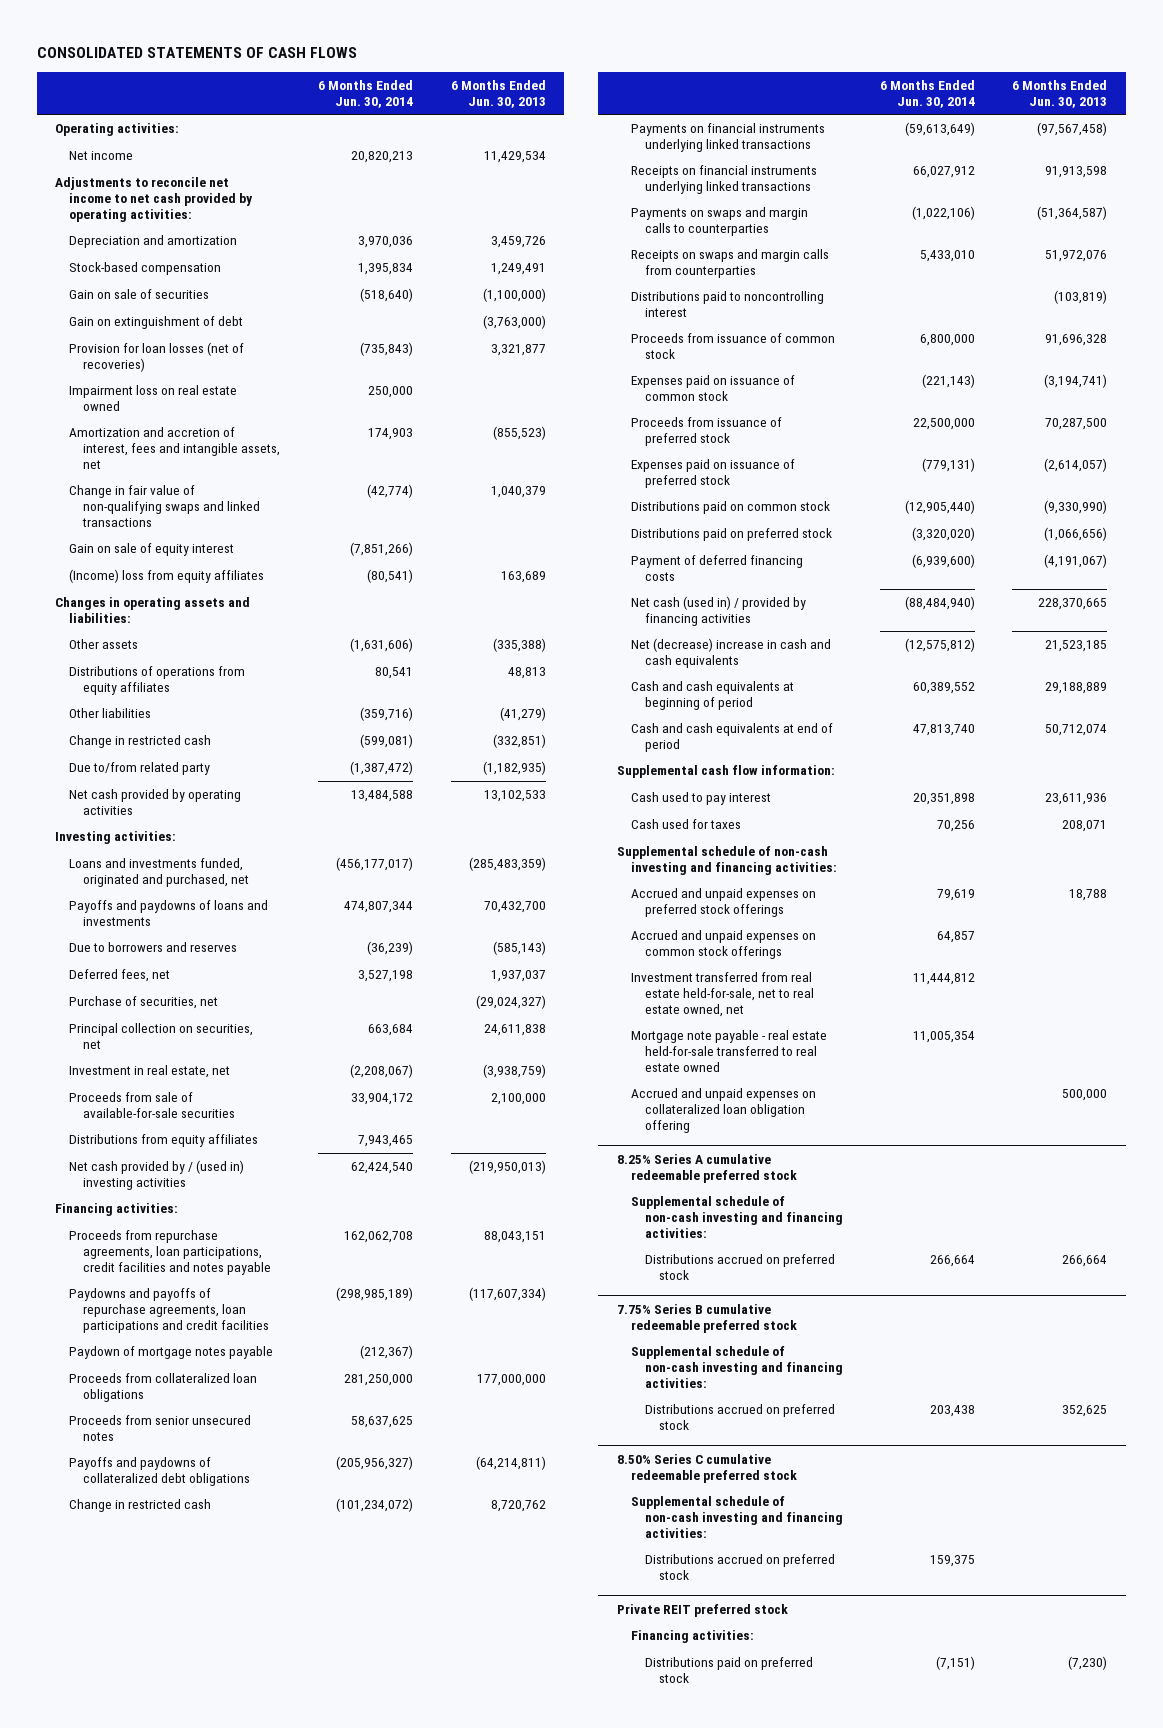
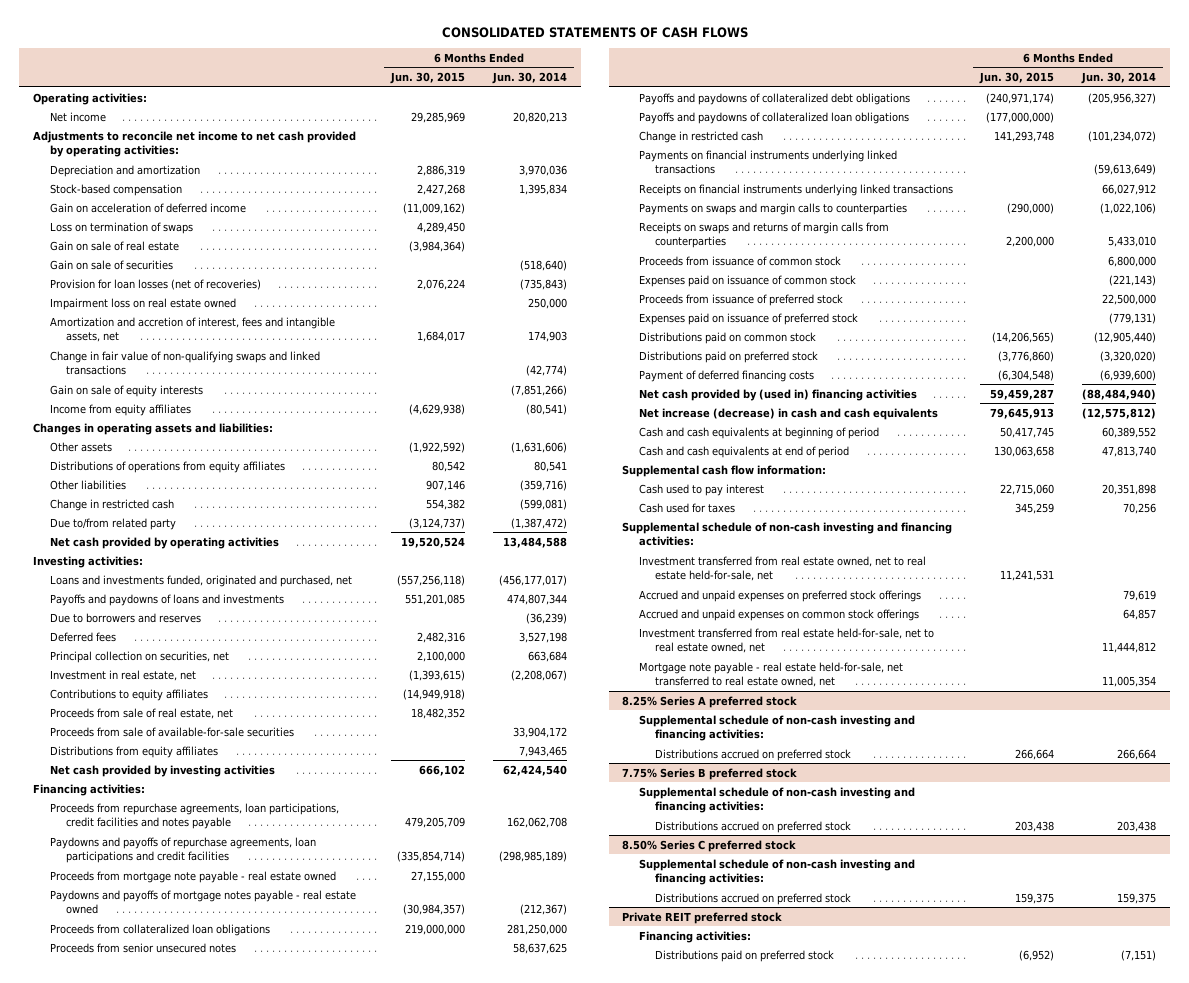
[450,79,546,108] 6 Months Ended Jun. 30, 2013 -> none
none -> [390,72,466,85] Jun. 30, 2015
none -> [49,202,246,213] Gain on acceleration of deferred income
none -> [49,221,193,234] Loss on termination of swaps
none -> [49,240,179,251] Gain on sale of real estate
[69,316,244,330] Gain on extinguishment of debt -> none
[69,543,235,557] Gain on sale of equity interest -> [49,384,203,397] Gain on sale of equity interests
[69,569,265,584] (Income) loss from equity affiliates -> [49,403,191,416] Income from equity affiliates
[69,996,219,1010] Purchase of securities, net -> none
[69,969,171,983] Deferred fees, net -> [49,631,116,642] Deferred fees
none -> [49,688,208,701] Contributions to equity affiliates
none -> [49,707,233,719] Proceeds from sale of real estate, net
[69,1160,245,1190] Net cash provided by / (used in) investing activities -> [49,764,275,777] Net cash provided by investing activities
none -> [49,870,336,883] Proceeds from mortgage note payable - real estate owned
[69,1346,274,1360] Paydown of mortgage notes payable -> [49,889,356,915] Paydowns and payoffs of mortgage notes payable - real estate owned
none -> [638,111,909,124] Payoffs and paydowns of collateralized loan obligations
[630,291,824,317] Distributions paid to noncontrolling interest -> none
[630,249,829,278] Receipts on swaps and margin calls from counterparties -> [638,221,889,249] Receipts on swaps and returns of margin calls from counterparties
[630,596,806,626] Net cash (used in) / provided by financing activities -> [638,388,917,401] Net cash provided by (used in) financing activities
[630,638,831,668] Net (decrease) increase in cash and cash equivalents -> [638,407,938,420] Net increase (decrease) in cash and cash equivalents
none -> [638,555,926,582] Investment transferred from real estate owned, net to real estate held-for-sale, net
[630,1088,816,1133] Accrued and unpaid expenses on collateralized loan obligation offering -> none
[630,1030,827,1072] Mortgage note payable - real estate held-for-sale transferred to real estate owned -> [638,661,903,688] Mortgage note payable - real estate held-for-sale, net transferred to real estate owned, net
[617,1154,797,1183] 8.25% Series A cumulative redeemable preferred stock -> [622,695,798,708] 8.25% Series A preferred stock
[617,1304,797,1333] 7.75% Series B cumulative redeemable preferred stock -> [622,767,798,780] 7.75% Series B preferred stock
[617,1454,797,1483] 8.50% Series C cumulative redeemable preferred stock -> [622,839,797,852] 8.50% Series C preferred stock

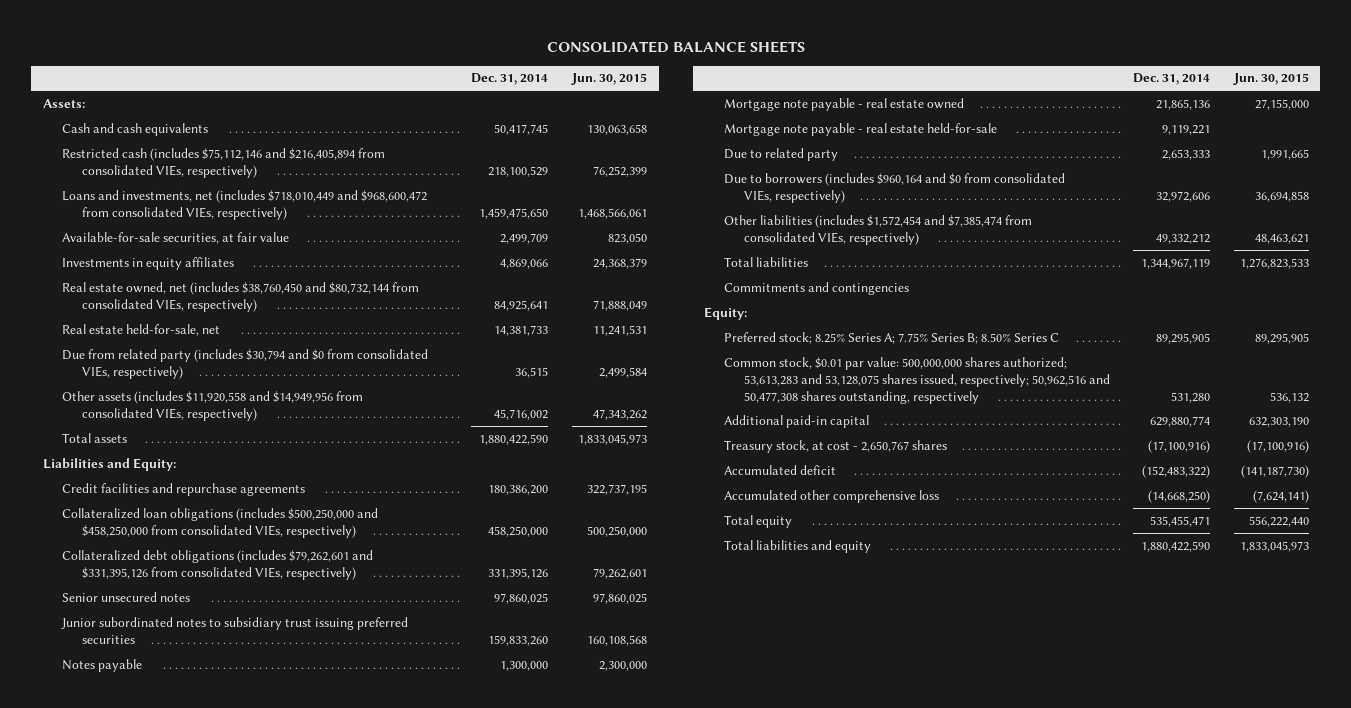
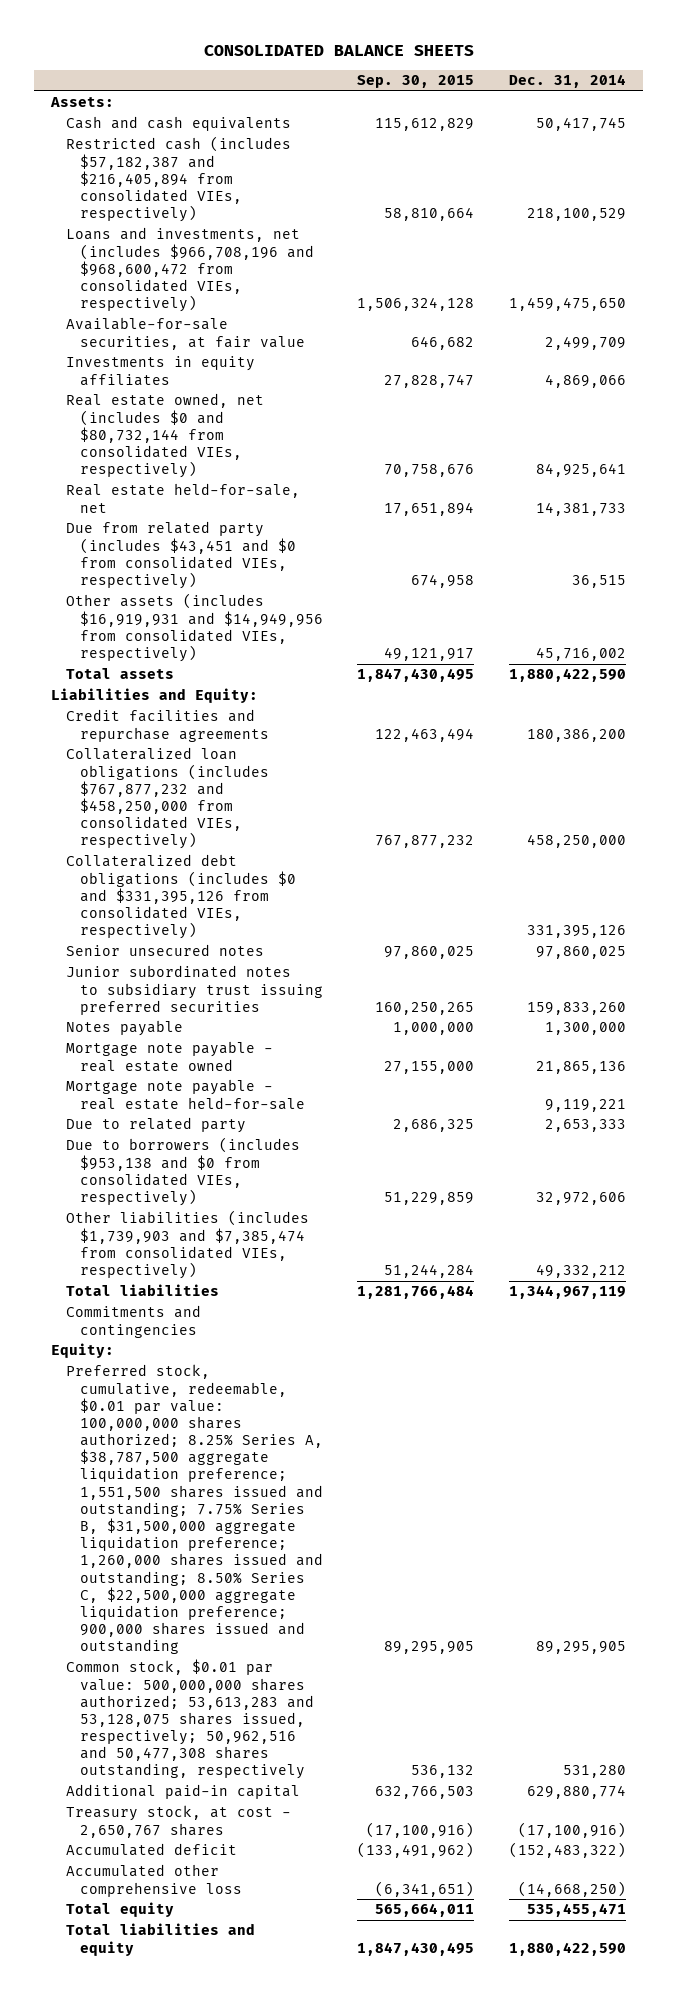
[570,73,647,86] Jun. 30, 2015 -> none
none -> [357,74,475,88] Sep. 30, 2015
[62,147,386,178] Restricted cash (includes $75,112,146 and $216,405,894 from consolidated VIEs, respectively) -> [65,136,291,223] Restricted cash (includes $57,182,387 and $216,405,894 from consolidated VIEs, respectively)
[62,189,428,220] Loans and investments, net (includes $718,010,449 and $968,600,472 from consolidated VIEs, respectively) -> [65,227,314,313] Loans and investments, net (includes $966,708,196 and $968,600,472 from consolidated VIEs, respectively)
[62,281,420,312] Real estate owned, net (includes $38,760,450 and $80,732,144 from consolidated VIEs, respectively) -> [65,393,264,479] Real estate owned, net (includes $0 and $80,732,144 from consolidated VIEs, respectively)
[62,348,429,379] Due from related party (includes $30,794 and $0 from consolidated VIEs, respectively) -> [65,521,296,589] Due from related party (includes $43,451 and $0 from consolidated VIEs, respectively)
[62,390,364,421] Other assets (includes $11,920,558 and $14,949,956 from consolidated VIEs, respectively) -> [65,593,323,662] Other assets (includes $16,919,931 and $14,949,956 from consolidated VIEs, respectively)
[62,507,379,538] Collateralized loan obligations (includes $500,250,000 and $458,250,000 from consolidated VIEs, respectively) -> [65,747,269,850] Collateralized loan obligations (includes $767,877,232 and $458,250,000 from consolidated VIEs, respectively)
[62,549,374,580] Collateralized debt obligations (includes $79,262,601 and $331,395,126 from consolidated VIEs, respectively) -> [65,854,296,940] Collateralized debt obligations (includes $0 and $331,395,126 from consolidated VIEs, respectively)
[724,172,1066,203] Due to borrowers (includes $960,164 and $0 from consolidated VIEs, respectively) -> [65,1137,300,1206] Due to borrowers (includes $953,138 and $0 from consolidated VIEs, respectively)
[724,214,1033,245] Other liabilities (includes $1,572,454 and $7,385,474 from consolidated VIEs, respectively) -> [65,1210,309,1279] Other liabilities (includes $1,739,903 and $7,385,474 from consolidated VIEs, respectively)
[724,331,1060,344] Preferred stock; 8.25% Series A; 7.75% Series B; 8.50% Series C -> [65,1364,323,1655] Preferred stock, cumulative, redeemable, $0.01 par value: 100,000,000 shares authorized; 8.25% Series A, $38,787,500 aggregate liquidation preference; 1,551,500 shares issued and outstanding; 7.75% Series B, $31,500,000 aggregate liquidation preference; 1,260,000 shares issued and outstanding; 8.50% Series C, $22,500,000 aggregate liquidation preference; 900,000 shares issued and outstanding

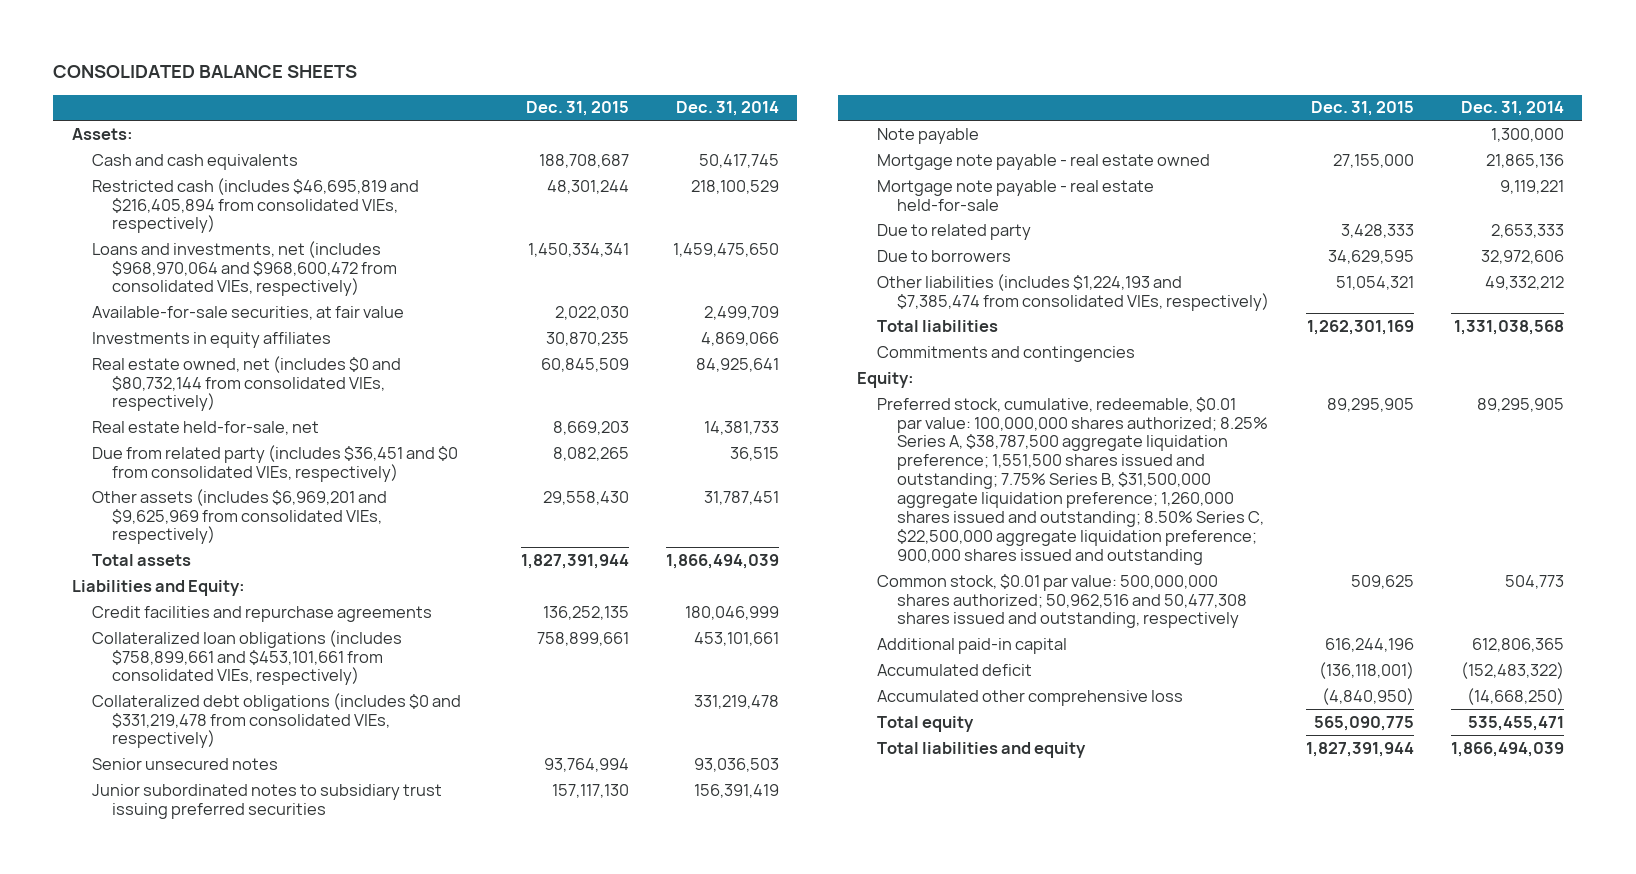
[357,74,475,88] Sep. 30, 2015 -> none
none -> [526,101,630,117] Dec. 31, 2015
[65,136,291,223] Restricted cash (includes $57,182,387 and $216,405,894 from consolidated VIEs, respectively) -> [91,177,419,234] Restricted cash (includes $46,695,819 and $216,405,894 from consolidated VIEs, respectively)
[65,227,314,313] Loans and investments, net (includes $966,708,196 and $968,600,472 from consolidated VIEs, respectively) -> [91,240,398,297] Loans and investments, net (includes $968,970,064 and $968,600,472 from consolidated VIEs, respectively)
[65,521,296,589] Due from related party (includes $43,451 and $0 from consolidated VIEs, respectively) -> [91,444,458,482] Due from related party (includes $36,451 and $0 from consolidated VIEs, respectively)
[65,593,323,662] Other assets (includes $16,919,931 and $14,949,956 from consolidated VIEs, respectively) -> [91,488,387,545] Other assets (includes $6,969,201 and $9,625,969 from consolidated VIEs, respectively)
[535,646,626,661] 45,716,002 -> [703,490,779,505] 31,787,451
[508,668,626,683] 1,880,422,590 -> [665,553,779,569] 1,866,494,039
[65,1020,183,1037] Notes payable -> none
[526,728,626,742] 180,386,200 -> [684,605,779,620] 180,046,999
[65,747,269,850] Collateralized loan obligations (includes $767,877,232 and $458,250,000 from consolidated VIEs, respectively) -> [91,629,402,686] Collateralized loan obligations (includes $758,899,661 and $453,101,661 from consolidated VIEs, respectively)
[526,834,626,849] 458,250,000 -> [693,631,779,646] 453,101,661
[65,854,296,940] Collateralized debt obligations (includes $0 and $331,395,126 from consolidated VIEs, respectively) -> [91,692,461,749] Collateralized debt obligations (includes $0 and $331,219,478 from consolidated VIEs, respectively)
[526,925,626,939] 331,395,126 -> [693,694,779,709] 331,219,478
[535,946,626,960] 97,860,025 -> [693,757,779,772] 93,036,503
[526,1001,626,1015] 159,833,260 -> [693,783,779,798] 156,391,419
none -> [876,127,979,144] Note payable
[65,1137,300,1206] Due to borrowers (includes $953,138 and $0 from consolidated VIEs, respectively) -> [876,249,1011,262] Due to borrowers
[65,1210,309,1279] Other liabilities (includes $1,739,903 and $7,385,474 from consolidated VIEs, respectively) -> [876,273,1270,311] Other liabilities (includes $1,224,193 and $7,385,474 from consolidated VIEs, respectively)
[508,1285,626,1300] 1,344,967,119 -> [1453,319,1564,335] 1,331,038,568
[65,1805,291,1838] Treasury stock, at cost - 2,650,767 shares -> none
[65,1659,314,1780] Common stock, $0.01 par value: 500,000,000 shares authorized; 53,613,283 and 53,128,075 shares issued, respectively; 50,962,516 and 50,477,308 shares outstanding, respectively -> [876,573,1248,629] Common stock, $0.01 par value: 500,000,000 shares authorized; 50,962,516 and 50,477,308 shares issued and outstanding, respectively
[562,1765,626,1779] 531,280 -> [1504,574,1564,589] 504,773
[526,1785,626,1800] 629,880,774 -> [1471,637,1564,652] 612,806,365
[508,1941,626,1956] 1,880,422,590 -> [1450,741,1564,757] 1,866,494,039

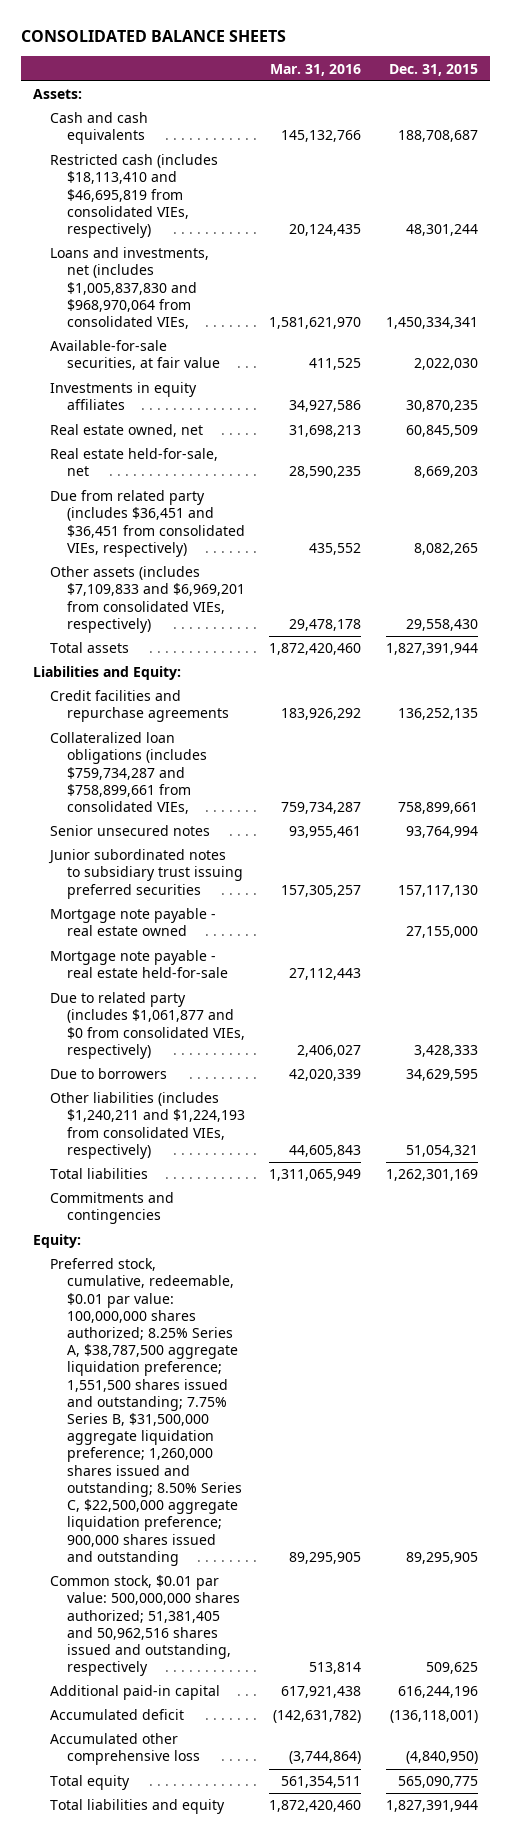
[675,101,779,117] Dec. 31, 2014 -> none
none -> [270,63,362,76] Mar. 31, 2016
[91,177,419,234] Restricted cash (includes $46,695,819 and $216,405,894 from consolidated VIEs, respectively) -> [49,154,218,239] Restricted cash (includes $18,113,410 and $46,695,819 from consolidated VIEs, respectively)
[91,240,398,297] Loans and investments, net (includes $968,970,064 and $968,600,472 from consolidated VIEs, respectively) -> [49,247,209,330] Loans and investments, net (includes $1,005,837,830 and $968,970,064 from consolidated VIEs,
[91,355,401,412] Real estate owned, net (includes $0 and $80,732,144 from consolidated VIEs, respectively) -> [49,424,203,438] Real estate owned, net
[91,444,458,482] Due from related party (includes $36,451 and $0 from consolidated VIEs, respectively) -> [49,490,245,557] Due from related party (includes $36,451 and $36,451 from consolidated VIEs, respectively)
[91,488,387,545] Other assets (includes $6,969,201 and $9,625,969 from consolidated VIEs, respectively) -> [49,566,245,633] Other assets (includes $7,109,833 and $6,969,201 from consolidated VIEs, respectively)
[91,692,461,749] Collateralized debt obligations (includes $0 and $331,219,478 from consolidated VIEs, respectively) -> none
[91,629,402,686] Collateralized loan obligations (includes $758,899,661 and $453,101,661 from consolidated VIEs, respectively) -> [49,732,207,815] Collateralized loan obligations (includes $759,734,287 and $758,899,661 from consolidated VIEs,
[876,127,979,144] Note payable -> none
[876,223,1031,240] Due to related party -> [49,992,245,1059] Due to related party (includes $1,061,877 and $0 from consolidated VIEs, respectively)
[876,273,1270,311] Other liabilities (includes $1,224,193 and $7,385,474 from consolidated VIEs, respectively) -> [49,1092,245,1159] Other liabilities (includes $1,240,211 and $1,224,193 from consolidated VIEs, respectively)
[876,573,1248,629] Common stock, $0.01 par value: 500,000,000 shares authorized; 50,962,516 and 50,477,308 shares issued and outstanding, respectively -> [49,1575,240,1677] Common stock, $0.01 par value: 500,000,000 shares authorized; 51,381,405 and 50,962,516 shares issued and outstanding, respectively

